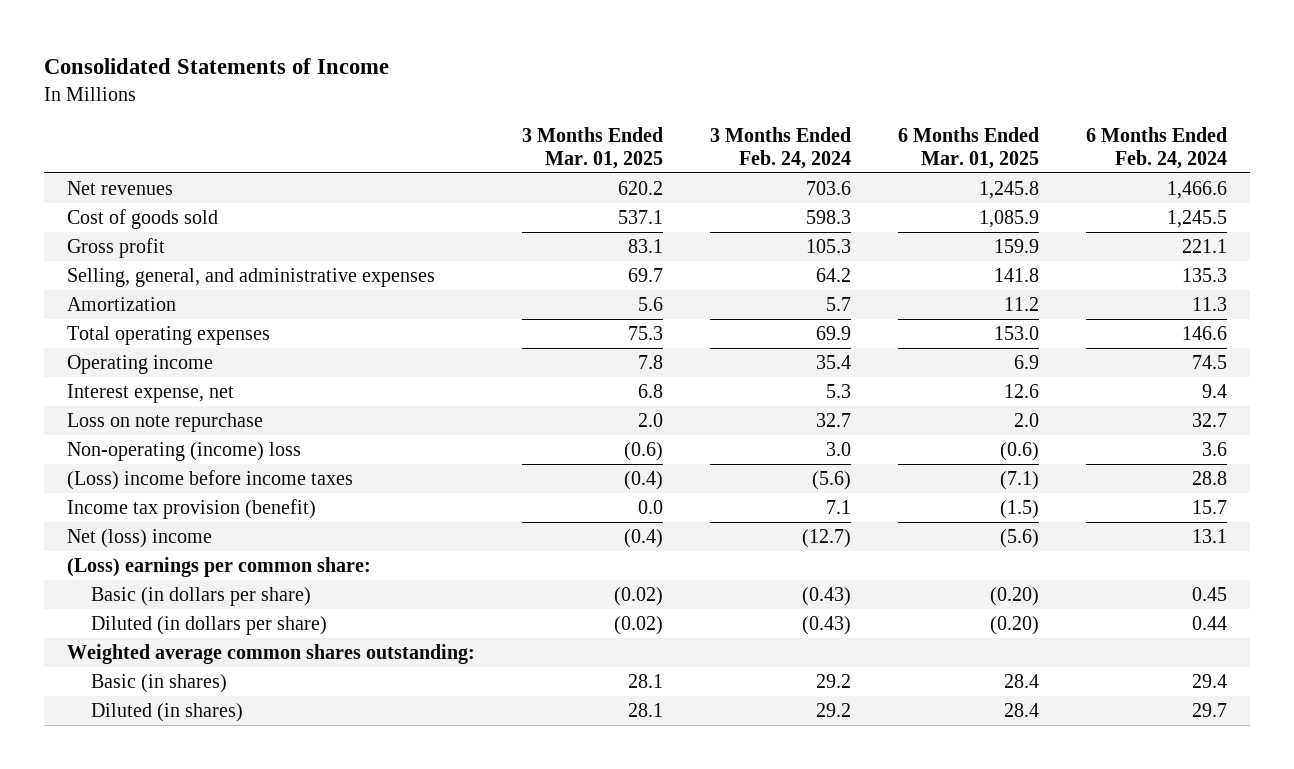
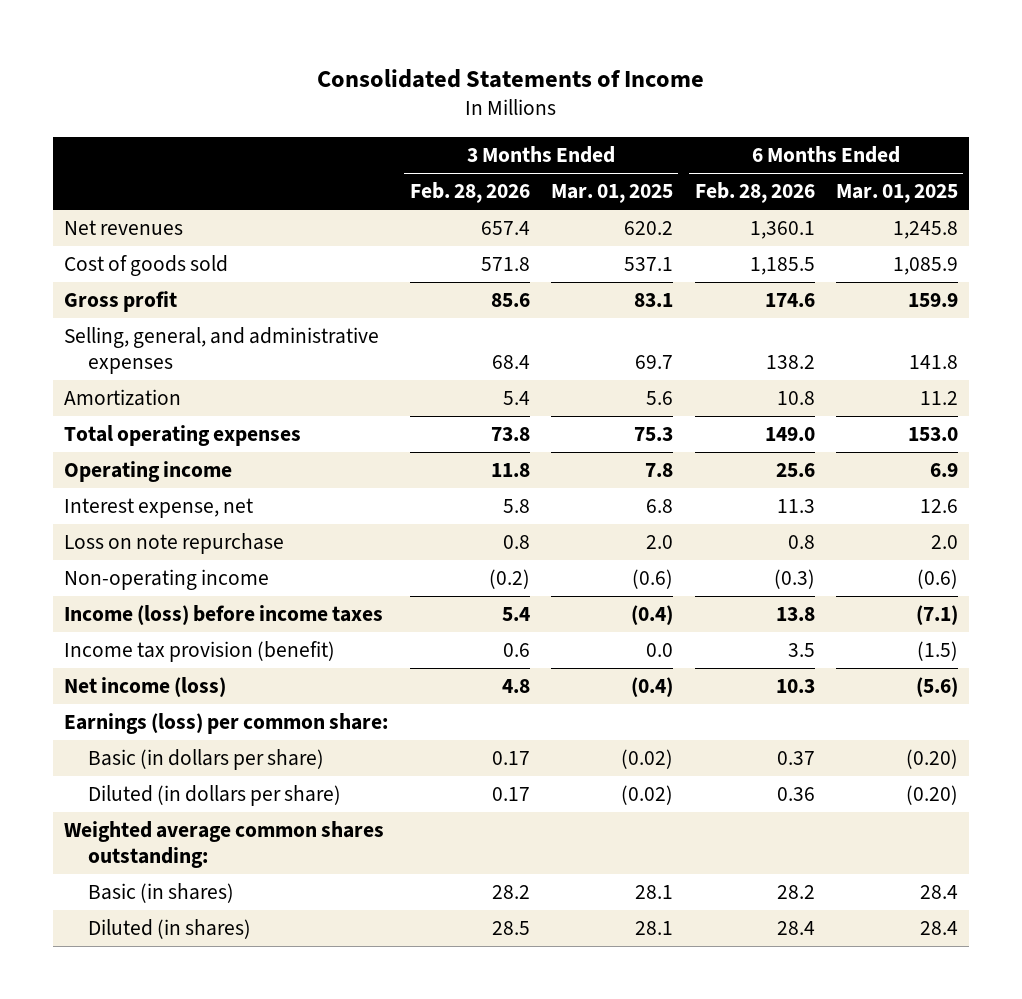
[709,126,851,169] 3 Months Ended Feb. 24, 2024 -> none
[1085,126,1227,169] 6 Months Ended Feb. 24, 2024 -> none
none -> [409,182,530,204] Feb. 28, 2026
none -> [694,182,815,204] Feb. 28, 2026
[66,442,301,462] Non-operating (income) loss -> [64,569,270,591] Non-operating income
[66,470,353,491] (Loss) income before income taxes -> [64,605,384,626] Income (loss) before income taxes
[66,529,212,549] Net (loss) income -> [64,677,227,698] Net income (loss)
[66,557,371,578] (Loss) earnings per common share: -> [64,713,389,735] Earnings (loss) per common share:

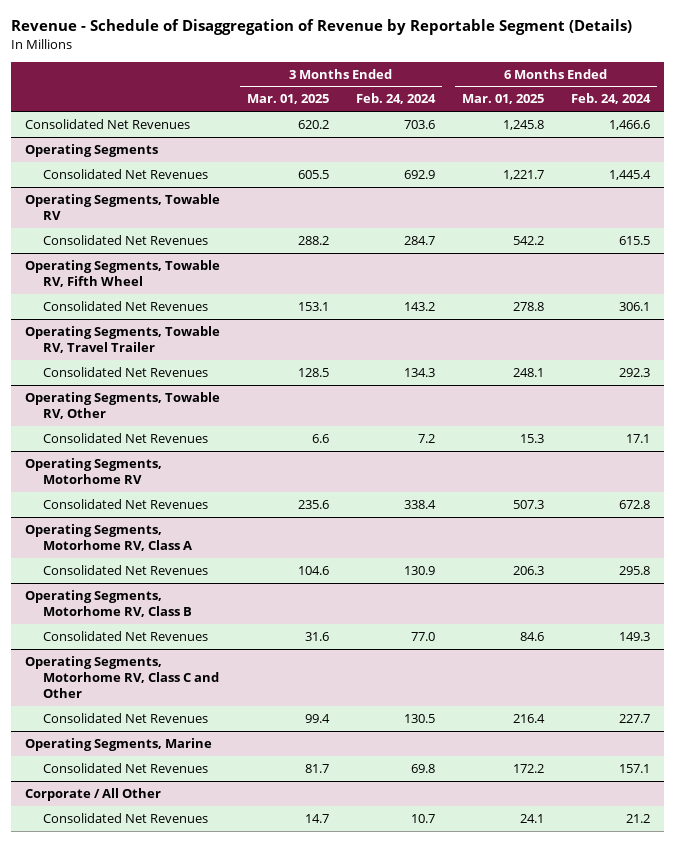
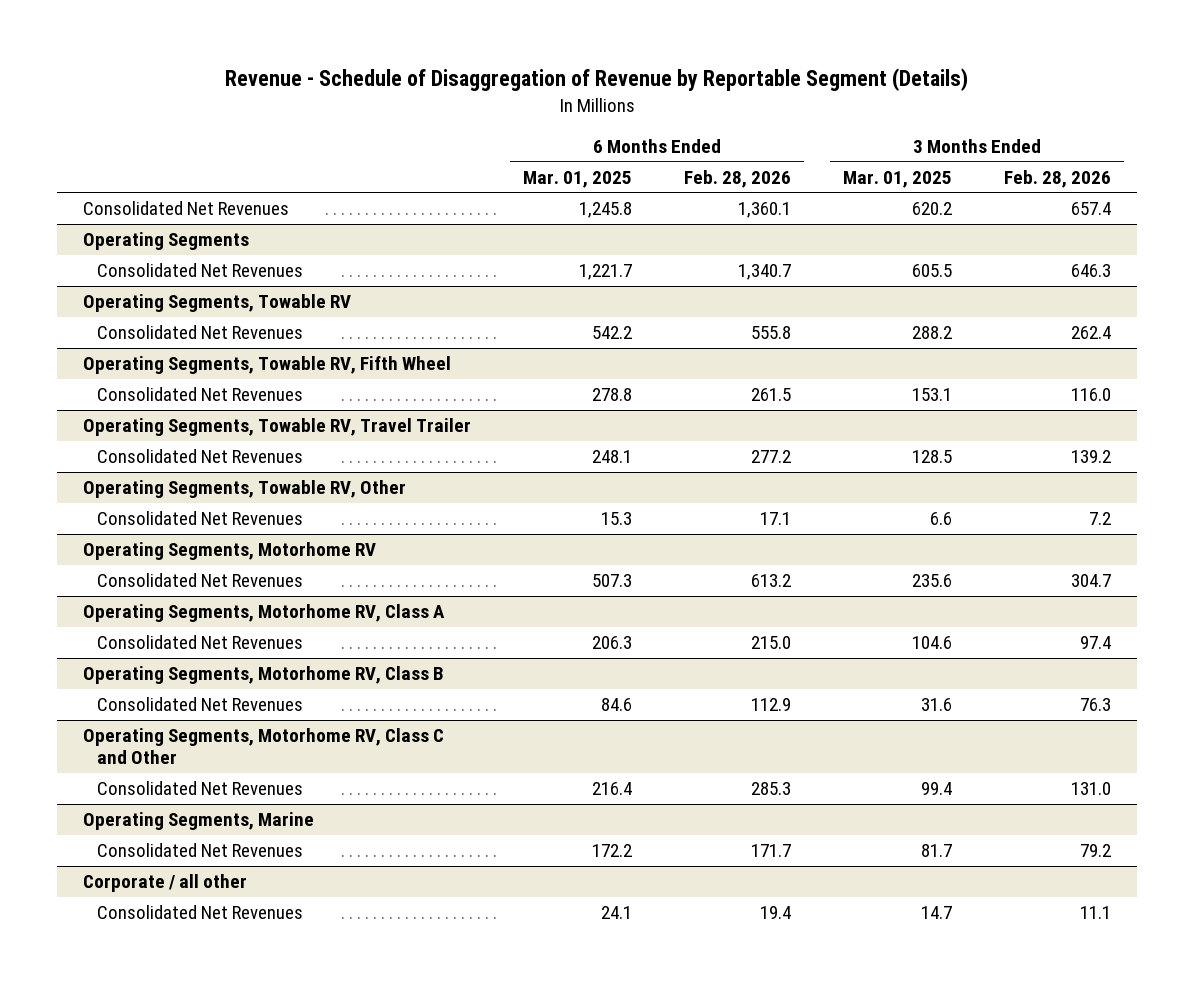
[355,93,436,105] Feb. 24, 2024 -> none
[570,93,651,105] Feb. 24, 2024 -> none
none -> [683,169,791,188] Feb. 28, 2026
none -> [1003,169,1111,188] Feb. 28, 2026
[24,787,161,801] Corporate / All Other -> [82,874,247,893] Corporate / all other

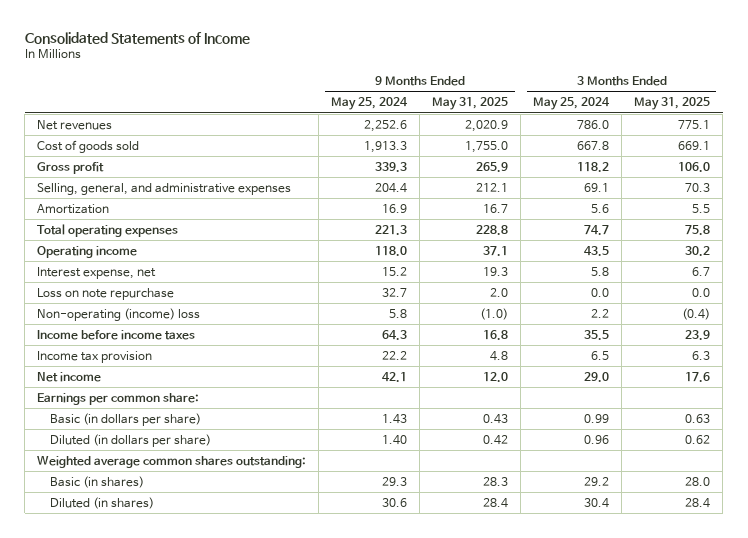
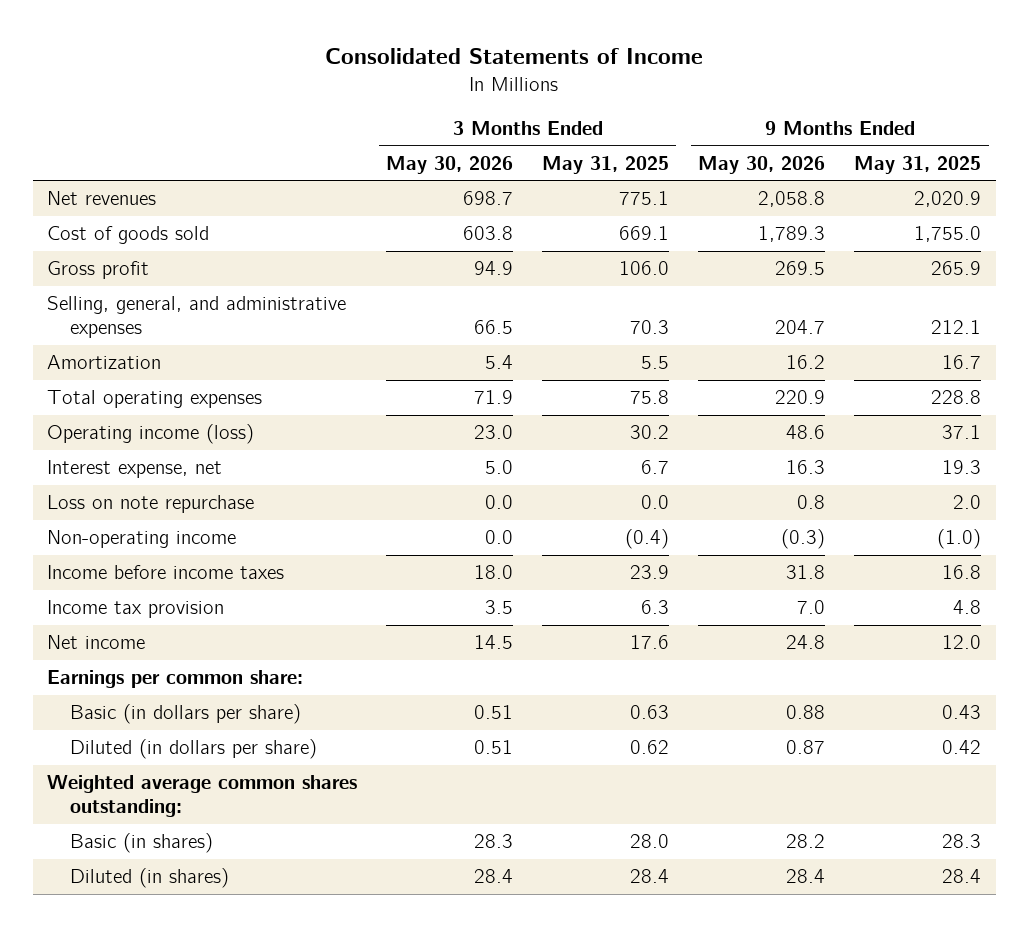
[331,97,409,111] May 25, 2024 -> none
[533,97,611,111] May 25, 2024 -> none
none -> [386,155,514,174] May 30, 2026
none -> [698,155,826,174] May 30, 2026
[37,245,138,258] Operating income -> [47,424,255,445] Operating income (loss)
[37,307,201,321] Non-operating (income) loss -> [47,530,237,549] Non-operating income

